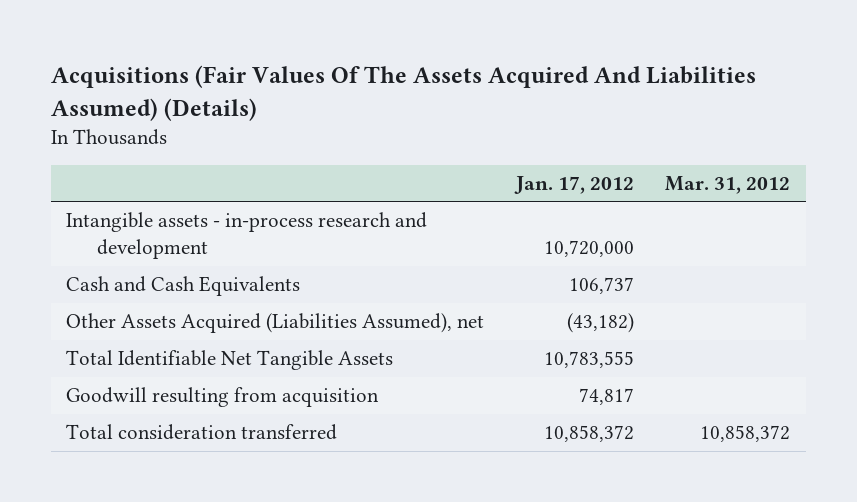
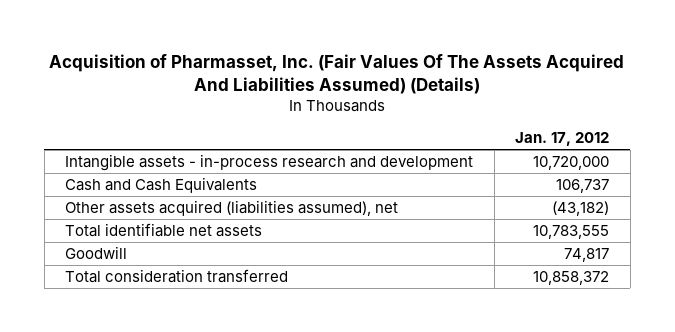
[50,65,756,121] Acquisitions (Fair Values Of The Assets Acquired And Liabilities Assumed) (Details) -> [49,53,625,94] Acquisition of Pharmasset, Inc. (Fair Values Of The Assets Acquired And Liabilities Assumed) (Details)
[665,175,791,194] Mar. 31, 2012 -> none
[66,313,485,334] Other Assets Acquired (Liabilities Assumed), net -> [65,200,399,217] Other assets acquired (liabilities assumed), net
[66,350,394,371] Total Identifiable Net Tangible Assets -> [65,223,263,238] Total identifiable net assets
[66,387,380,408] Goodwill resulting from acquisition -> [65,246,128,260] Goodwill

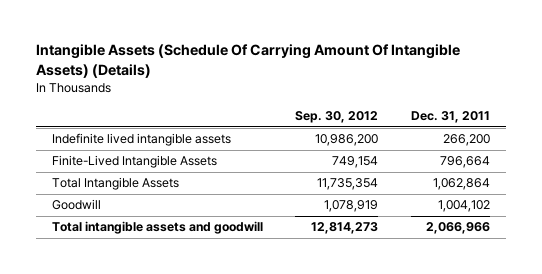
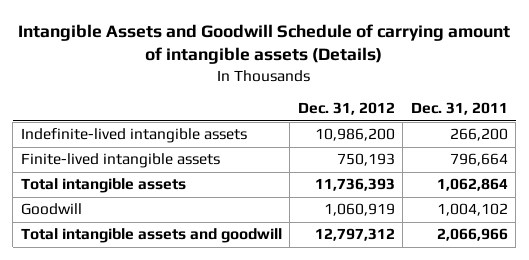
[35,44,460,78] Intangible Assets (Schedule Of Carrying Amount Of Intangible Assets) (Details) -> [18,23,511,65] Intangible Assets and Goodwill Schedule of carrying amount of intangible assets (Details)
[295,111,379,124] Sep. 30, 2012 -> none
none -> [297,102,395,116] Dec. 31, 2012
[51,133,231,147] Indefinite lived intangible assets -> [20,128,247,144] Indefinite-lived intangible assets
[51,155,217,169] Finite-Lived Intangible Assets -> [20,153,220,169] Finite-lived intangible assets
[51,177,179,191] Total Intangible Assets -> [20,178,186,194] Total intangible assets

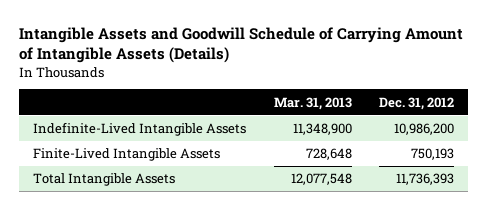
[18,23,511,65] Intangible Assets and Goodwill Schedule of carrying amount of intangible assets (Details) -> [19,27,464,64] Intangible Assets and Goodwill Schedule of Carrying Amount of Intangible Assets (Details)
[410,102,508,116] Dec. 31, 2011 -> none
none -> [273,96,352,110] Mar. 31, 2013
[20,203,82,216] Goodwill -> none
[20,228,282,244] Total intangible assets and goodwill -> none
[20,128,247,144] Indefinite-lived intangible assets -> [33,122,247,137] Indefinite-Lived Intangible Assets
[20,153,220,169] Finite-lived intangible assets -> [33,148,221,162] Finite-Lived Intangible Assets
[20,178,186,194] Total intangible assets -> [33,173,176,187] Total Intangible Assets

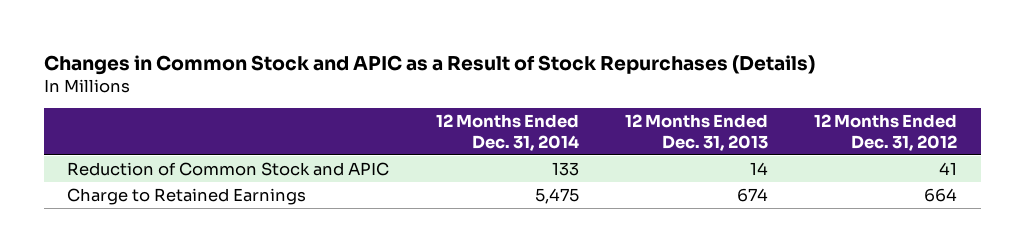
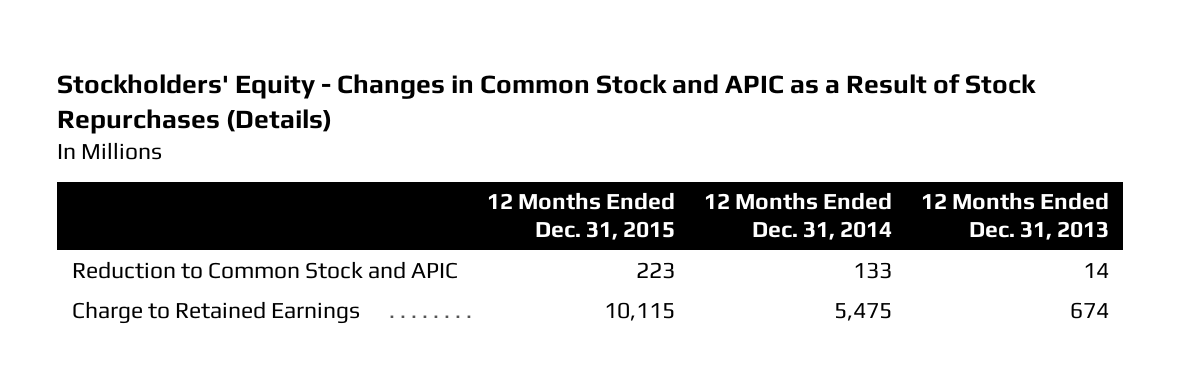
[44,54,816,75] Changes in Common Stock and APIC as a Result of Stock Repurchases (Details) -> [57,73,1037,135] Stockholders' Equity - Changes in Common Stock and APIC as a Result of Stock Repurchases (Details)
[814,114,958,151] 12 Months Ended Dec. 31, 2012 -> none
none -> [486,191,675,241] 12 Months Ended Dec. 31, 2015
[67,161,390,176] Reduction of Common Stock and APIC -> [71,261,458,280] Reduction to Common Stock and APIC

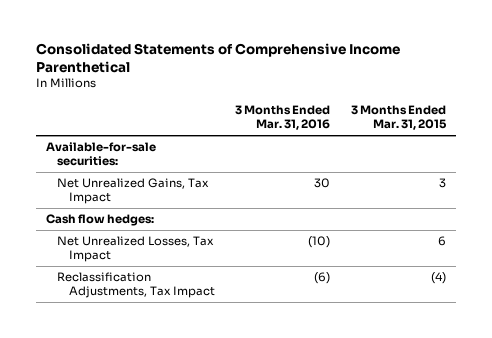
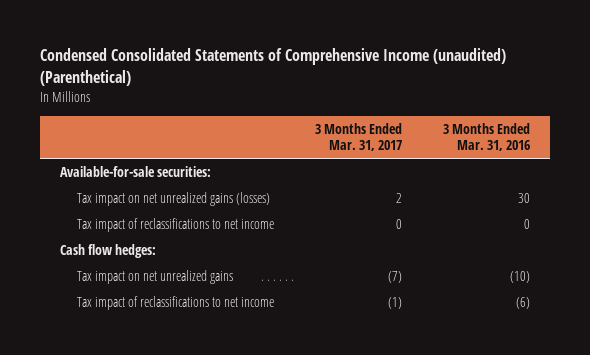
[35,42,400,73] Consolidated Statements of Comprehensive Income Parenthetical -> [39,48,506,87] Condensed Consolidated Statements of Comprehensive Income (unaudited) (Parenthetical)
[350,105,447,131] 3 Months Ended Mar. 31, 2015 -> none
none -> [314,122,402,152] 3 Months Ended Mar. 31, 2017
[57,178,210,205] Net Unrealized Gains, Tax Impact -> [76,191,270,206] Tax impact on net unrealized gains (losses)
none -> [76,217,274,232] Tax impact of reclassifications to net income
[57,236,215,263] Net Unrealized Losses, Tax Impact -> [76,269,233,284] Tax impact on net unrealized gains
[57,272,215,299] Reclassification Adjustments, Tax Impact -> [76,295,274,310] Tax impact of reclassifications to net income

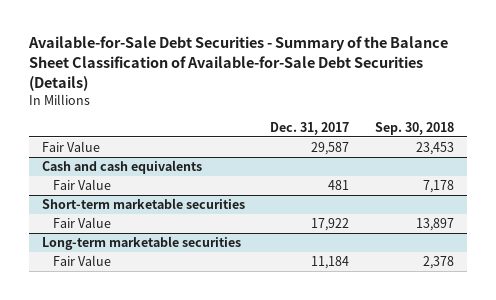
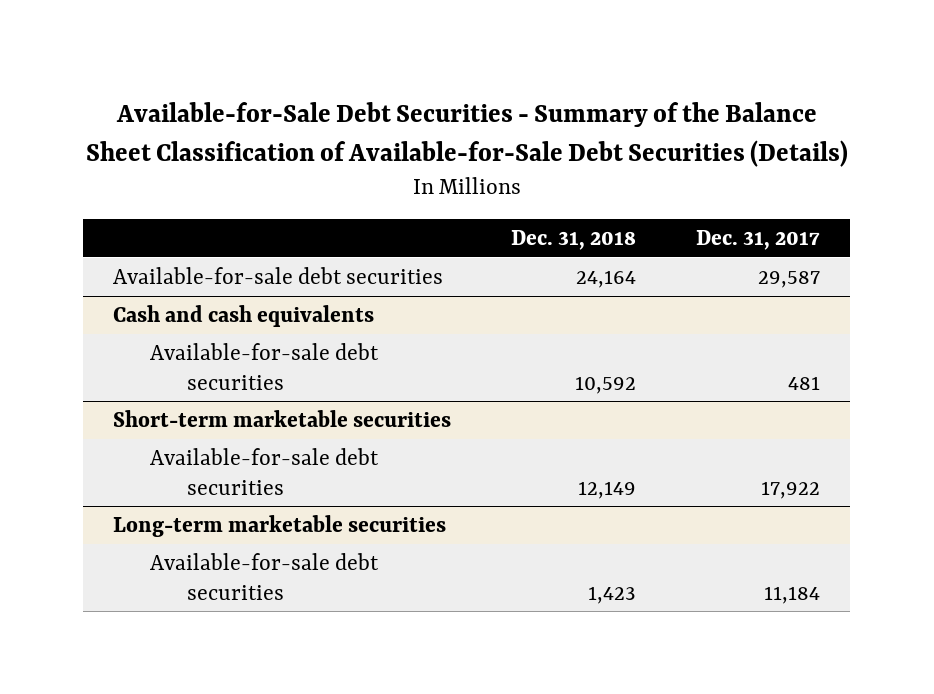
[375,121,455,135] Sep. 30, 2018 -> none
none -> [511,230,637,251] Dec. 31, 2018
[41,141,100,153] Fair Value -> [113,266,444,284] Available-for-sale debt securities
[52,179,111,191] Fair Value -> [150,342,380,390] Available-for-sale debt securities
[52,217,111,229] Fair Value -> [150,447,380,495] Available-for-sale debt securities
[52,255,111,267] Fair Value -> [150,552,380,600] Available-for-sale debt securities

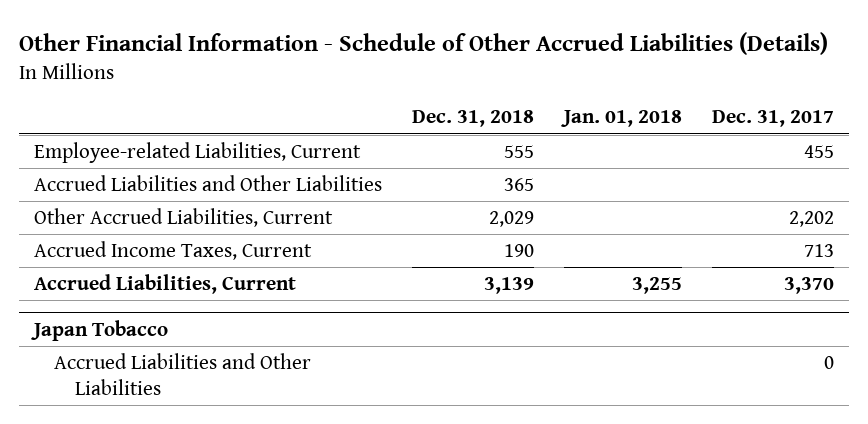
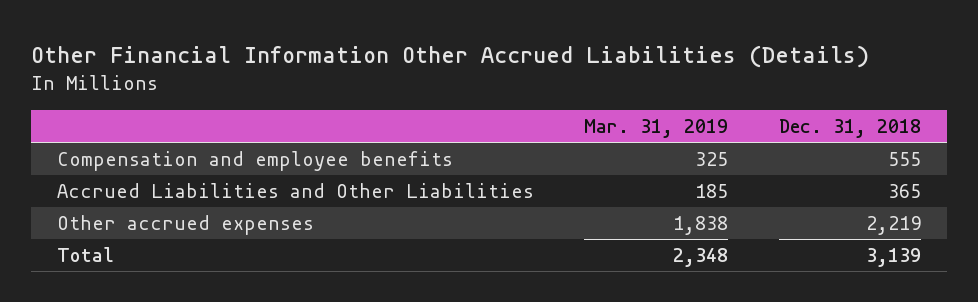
[19,32,829,56] Other Financial Information - Schedule of Other Accrued Liabilities (Details) -> [31,44,870,68] Other Financial Information Other Accrued Liabilities (Details)
[561,110,683,128] Jan. 01, 2018 -> none
[712,110,835,128] Dec. 31, 2017 -> none
none -> [584,119,729,139] Mar. 31, 2019
[34,142,362,164] Employee-related Liabilities, Current -> [56,151,453,172] Compensation and employee benefits
[34,241,313,261] Accrued Income Taxes, Current -> none
[31,319,169,341] Japan Tobacco -> none
[54,353,312,395] Accrued Liabilities and Other Liabilities -> none
[34,208,334,228] Other Accrued Liabilities, Current -> [56,215,314,236] Other accrued expenses
[489,211,535,228] 2,029 -> [866,216,922,236] 2,219
[34,274,297,295] Accrued Liabilities, Current -> [56,247,114,263] Total

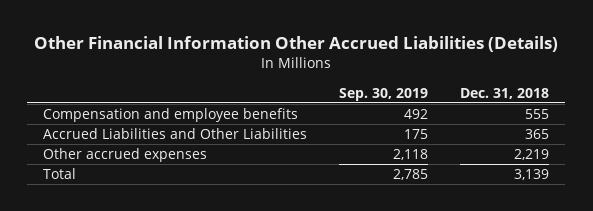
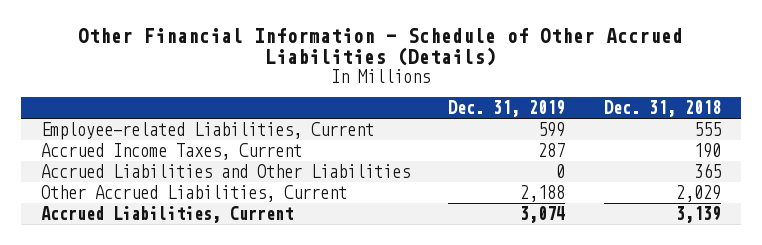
[34,36,559,53] Other Financial Information Other Accrued Liabilities (Details) -> [77,27,683,67] Other Financial Information - Schedule of Other Accrued Liabilities (Details)
[339,87,429,101] Sep. 30, 2019 -> none
none -> [448,99,566,117] Dec. 31, 2019
[43,108,299,123] Compensation and employee benefits -> [40,121,374,140] Employee-related Liabilities, Current
none -> [40,142,302,160] Accrued Income Taxes, Current
[43,148,208,163] Other accrued expenses -> [40,184,347,202] Other Accrued Liabilities, Current
[514,149,550,161] 2,219 -> [676,184,722,202] 2,029
[43,168,77,180] Total -> [40,205,293,223] Accrued Liabilities, Current

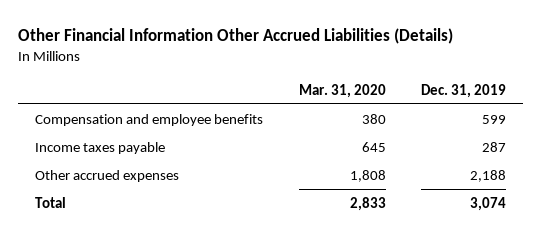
[77,27,683,67] Other Financial Information - Schedule of Other Accrued Liabilities (Details) -> [17,27,453,44] Other Financial Information Other Accrued Liabilities (Details)
[604,99,722,117] Dec. 31, 2018 -> none
none -> [298,83,386,98] Mar. 31, 2020
[40,163,410,178] Accrued Liabilities and Other Liabilities -> none
[40,121,374,140] Employee-related Liabilities, Current -> [35,113,264,126] Compensation and employee benefits
[40,142,302,160] Accrued Income Taxes, Current -> [35,141,166,154] Income taxes payable
[40,184,347,202] Other Accrued Liabilities, Current -> [35,169,180,182] Other accrued expenses
[40,205,293,223] Accrued Liabilities, Current -> [35,196,67,208] Total

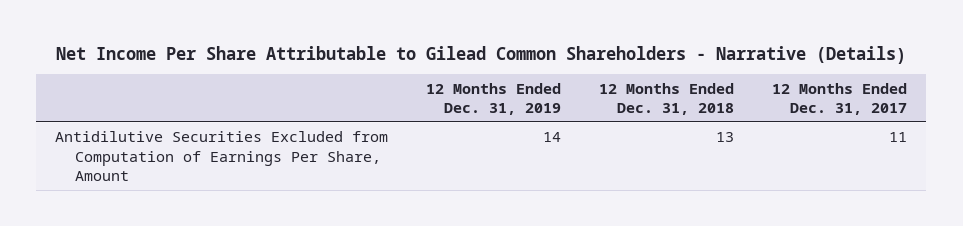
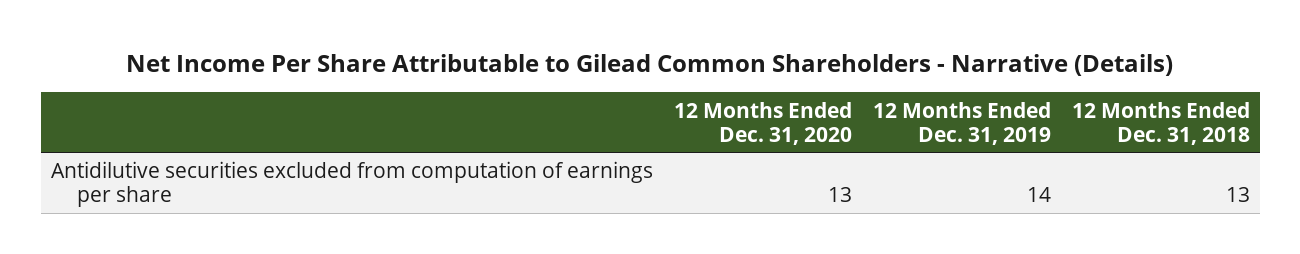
[772,82,908,116] 12 Months Ended Dec. 31, 2017 -> none
none -> [673,101,852,145] 12 Months Ended Dec. 31, 2020
[55,131,389,181] Antidilutive Securities Excluded from Computation of Earnings Per Share, Amount -> [50,161,653,208] Antidilutive securities excluded from computation of earnings per share

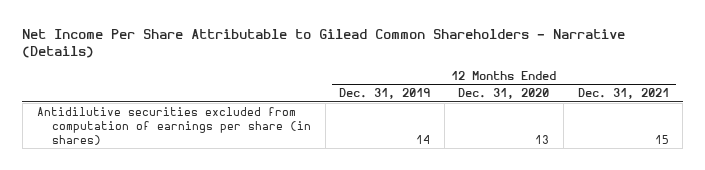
[1071,101,1250,145] 12 Months Ended Dec. 31, 2018 -> none
none -> [577,88,669,100] Dec. 31, 2021
[50,161,653,208] Antidilutive securities excluded from computation of earnings per share -> [36,106,311,145] Antidilutive securities excluded from computation of earnings per share (in shares)

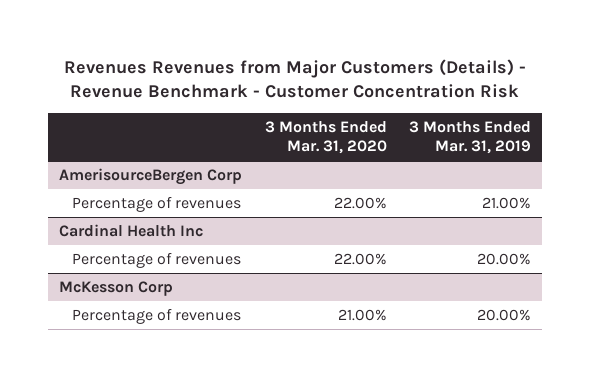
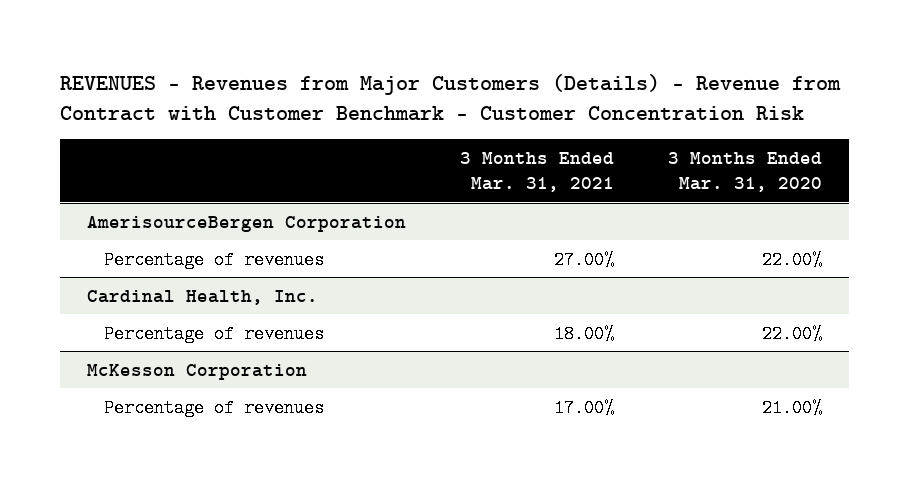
[64,58,527,99] Revenues Revenues from Major Customers (Details) - Revenue Benchmark - Customer Concentration Risk -> [59,73,841,122] REVENUES - Revenues from Major Customers (Details) - Revenue from Contract with Customer Benchmark - Customer Concentration Risk
[408,121,531,155] 3 Months Ended Mar. 31, 2019 -> none
none -> [460,152,615,193] 3 Months Ended Mar. 31, 2021
[59,168,243,186] AmerisourceBergen Corp -> [87,215,407,232] AmerisourceBergen Corporation
[59,224,204,238] Cardinal Health Inc -> [87,289,319,305] Cardinal Health, Inc.
[59,281,174,297] McKesson Corp -> [87,363,308,380] McKesson Corporation

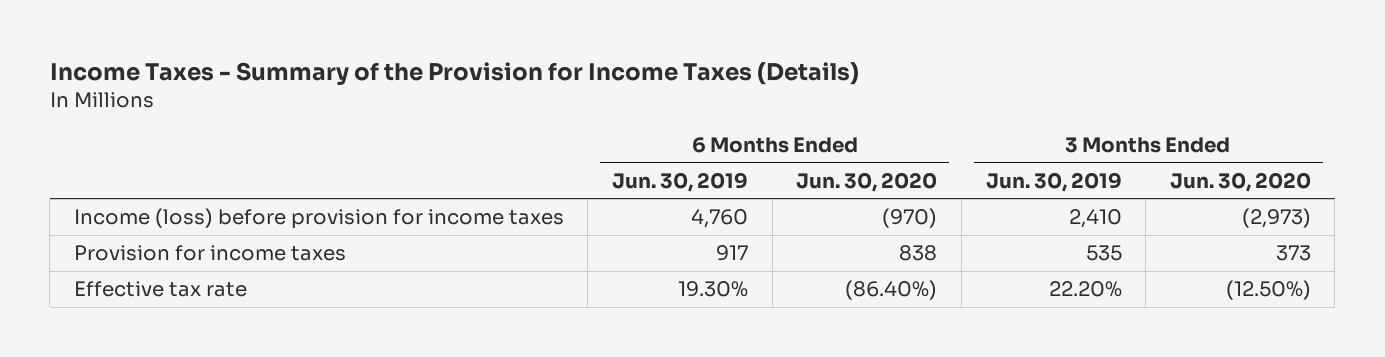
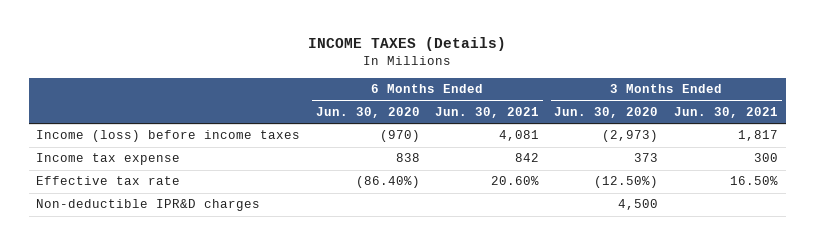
[49,62,859,86] Income Taxes - Summary of the Provision for Income Taxes (Details) -> [308,37,507,52] INCOME TAXES (Details)
[612,171,749,192] Jun. 30, 2019 -> none
[985,171,1122,192] Jun. 30, 2019 -> none
none -> [435,106,540,118] Jun. 30, 2021
none -> [673,106,778,118] Jun. 30, 2021
[73,208,564,230] Income (loss) before provision for income taxes -> [36,130,301,143] Income (loss) before income taxes
[73,245,346,262] Provision for income taxes -> [36,153,181,166] Income tax expense
none -> [36,199,261,212] Non-deductible IPR&D charges

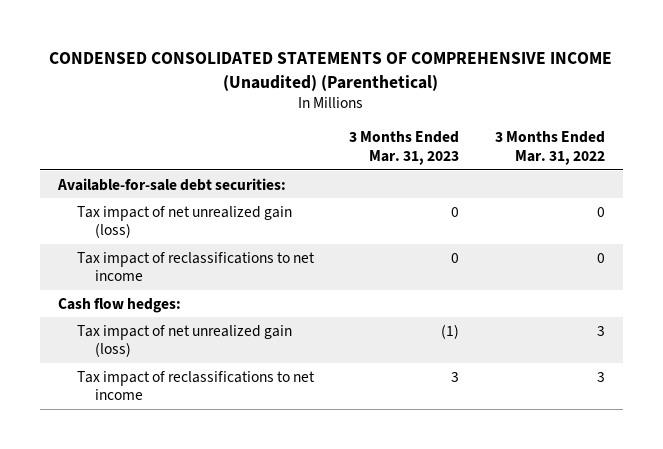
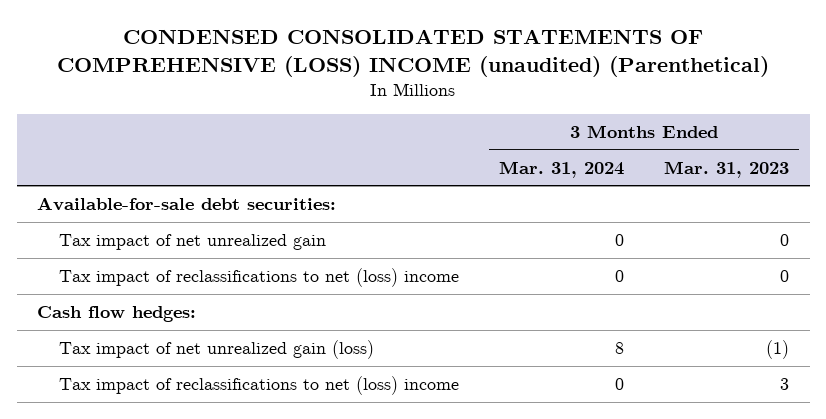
[49,52,613,91] CONDENSED CONSOLIDATED STATEMENTS OF COMPREHENSIVE INCOME (Unaudited) (Parenthetical) -> [57,29,770,78] CONDENSED CONSOLIDATED STATEMENTS OF COMPREHENSIVE (LOSS) INCOME (unaudited) (Parenthetical)
[494,131,605,166] 3 Months Ended Mar. 31, 2022 -> none
none -> [498,160,624,178] Mar. 31, 2024
[76,205,292,239] Tax impact of net unrealized gain (loss) -> [58,233,326,250] Tax impact of net unrealized gain
[76,251,315,282] Tax impact of reclassifications to net income -> [58,267,459,287] Tax impact of reclassifications to net (loss) income
[76,370,315,401] Tax impact of reclassifications to net income -> [58,375,459,395] Tax impact of reclassifications to net (loss) income

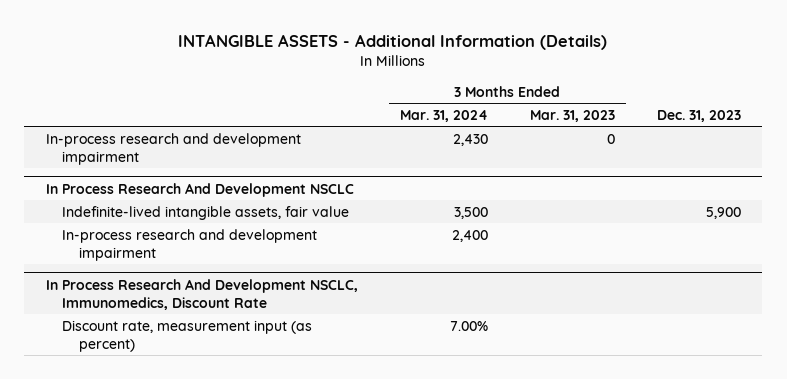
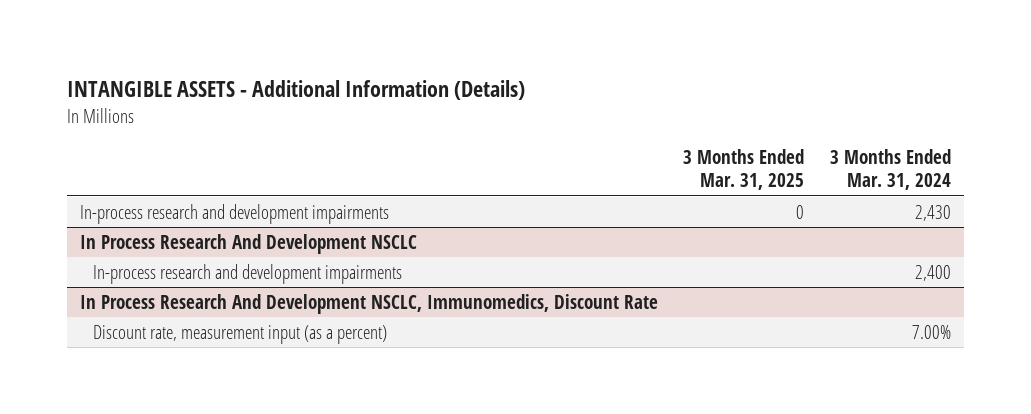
[530,109,616,122] Mar. 31, 2023 -> none
[657,109,742,122] Dec. 31, 2023 -> none
none -> [683,149,805,191] 3 Months Ended Mar. 31, 2025
[45,132,301,165] In-process research and development impairment -> [79,204,389,225] In-process research and development impairments
[62,205,350,220] Indefinite-lived intangible assets, fair value -> none
[62,228,318,261] In-process research and development impairment -> [93,264,403,285] In-process research and development impairments
[62,319,313,352] Discount rate, measurement input (as percent) -> [93,325,388,345] Discount rate, measurement input (as a percent)

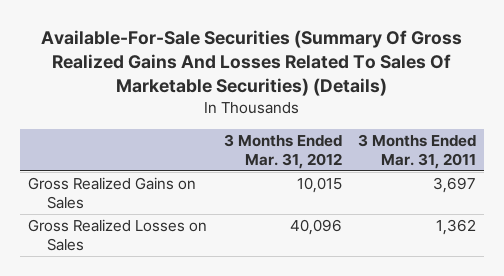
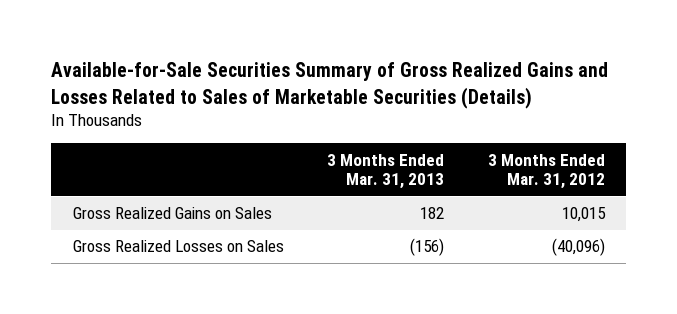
[41,30,463,97] Available-For-Sale Securities (Summary Of Gross Realized Gains And Losses Related To Sales Of Marketable Securities) (Details) -> [51,62,609,109] Available-for-Sale Securities Summary of Gross Realized Gains and Losses Related to Sales of Marketable Securities (Details)
[357,133,476,169] 3 Months Ended Mar. 31, 2011 -> none
none -> [327,153,445,190] 3 Months Ended Mar. 31, 2013
[289,219,342,236] 40,096 -> [551,238,605,257] (40,096)

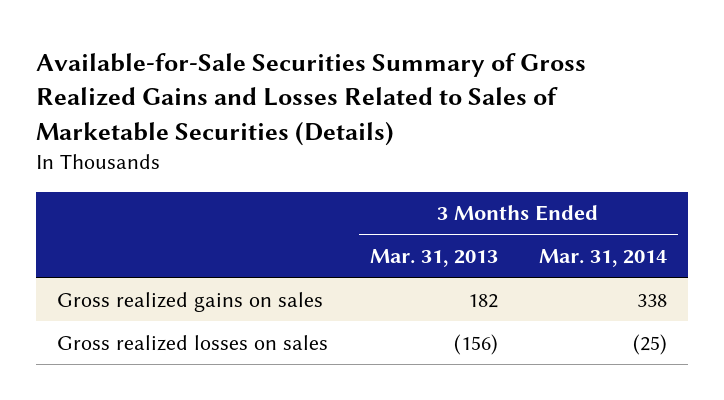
[487,153,605,190] 3 Months Ended Mar. 31, 2012 -> none
none -> [539,249,668,268] Mar. 31, 2014
[72,207,272,220] Gross Realized Gains on Sales -> [56,291,323,312] Gross realized gains on sales
[72,240,284,253] Gross Realized Losses on Sales -> [56,334,328,351] Gross realized losses on sales

